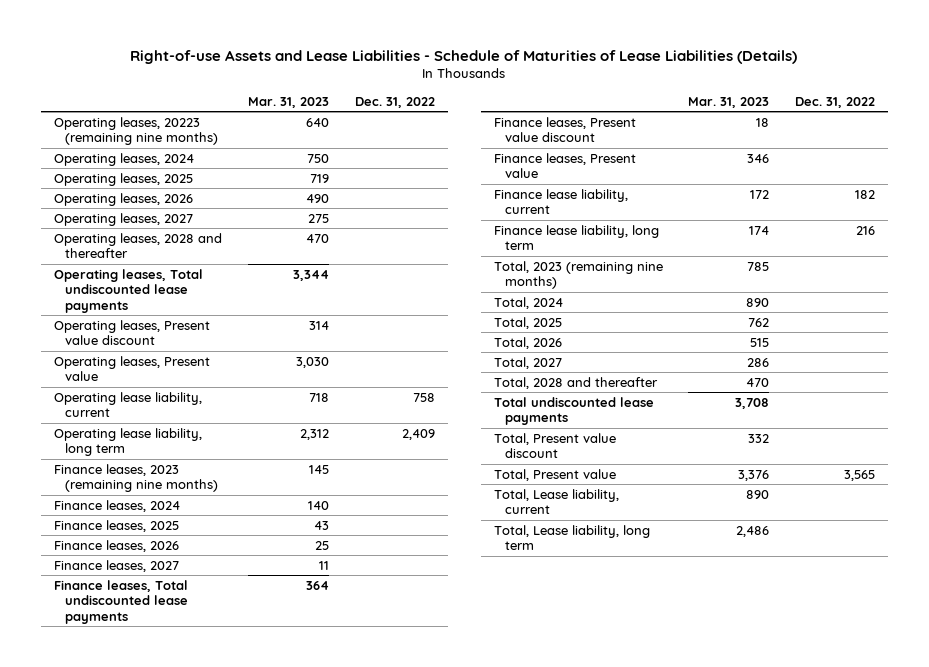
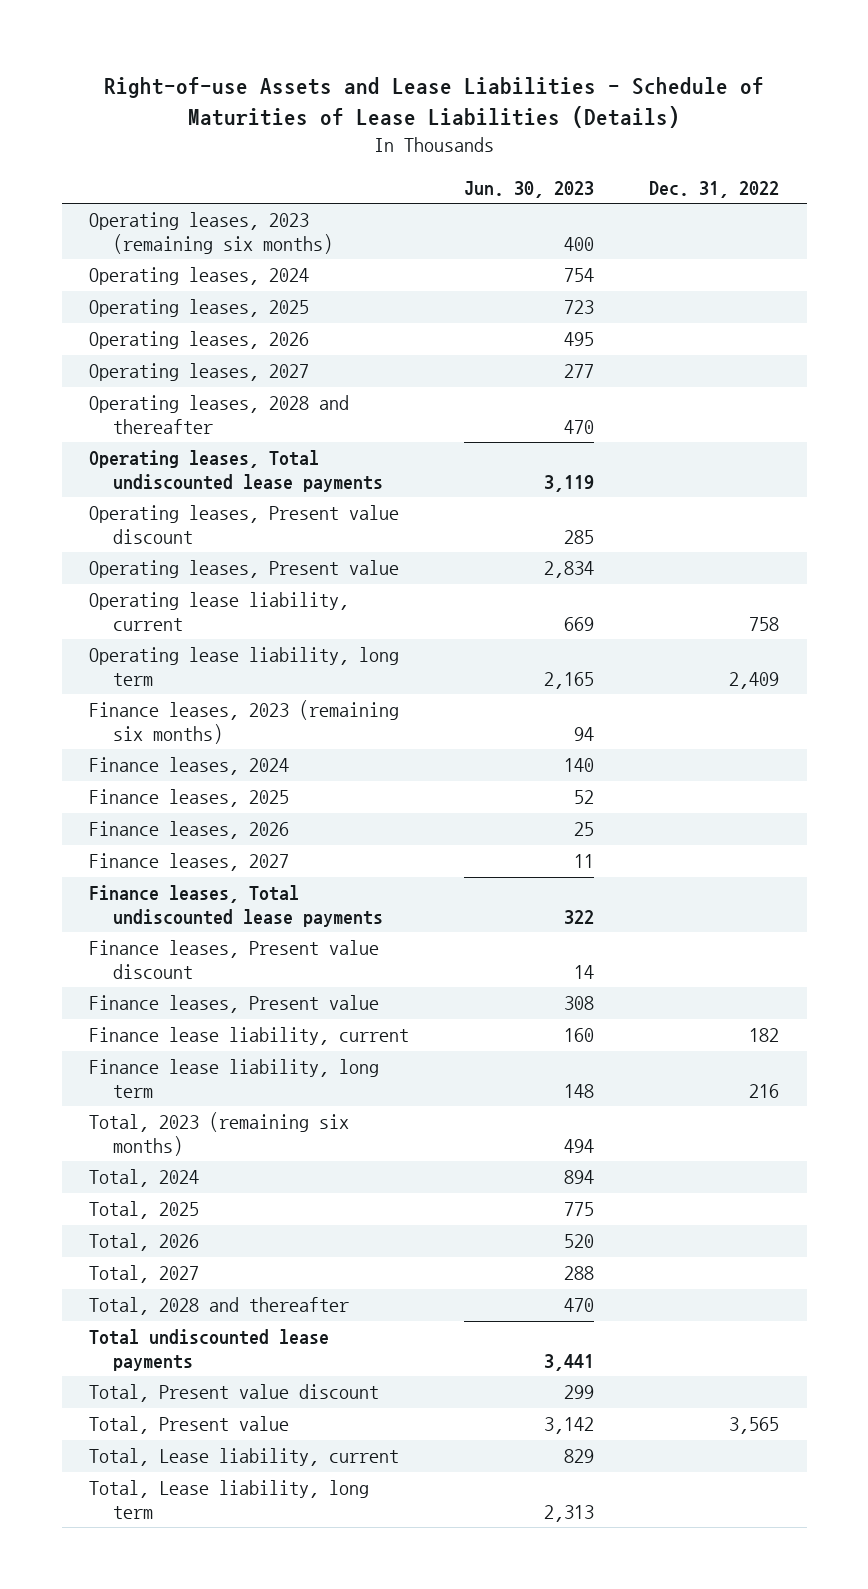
[248,96,330,108] Mar. 31, 2023 -> none
none -> [464,180,595,198] Jun. 30, 2023
[53,116,219,146] Operating leases, 20223 (remaining nine months) -> [89,212,333,254] Operating leases, 2023 (remaining six months)
[53,463,219,493] Finance leases, 2023 (remaining nine months) -> [89,700,400,744] Finance leases, 2023 (remaining six months)
[493,260,663,290] Total, 2023 (remaining nine months) -> [89,1112,350,1156] Total, 2023 (remaining six months)

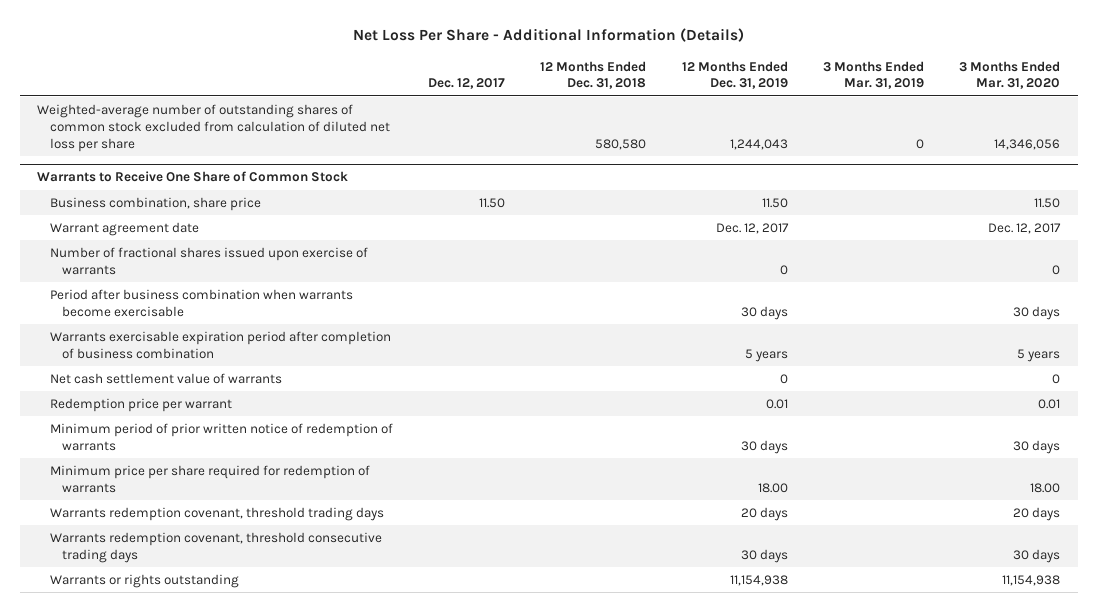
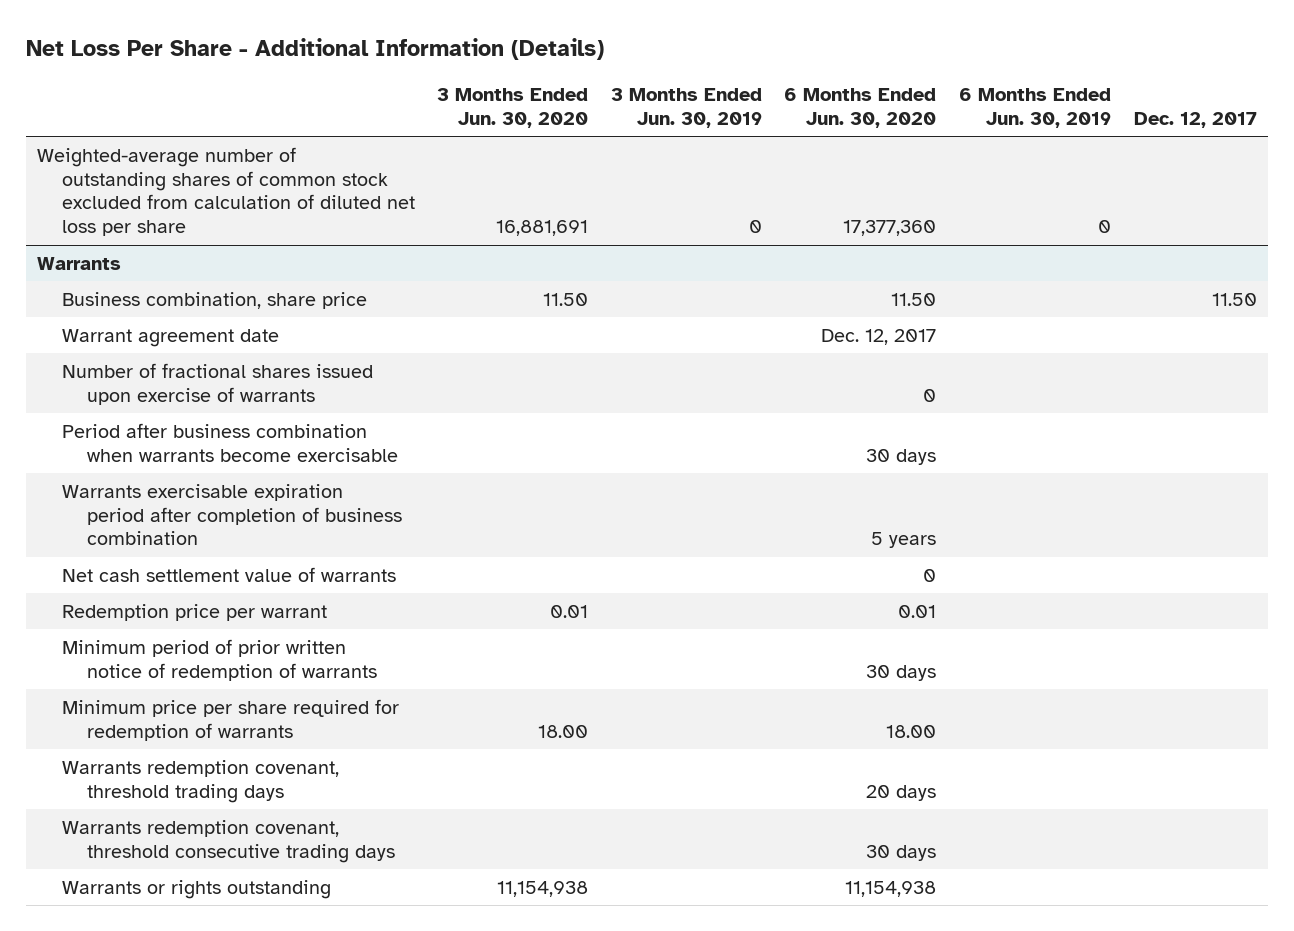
[540,60,647,90] 12 Months Ended Dec. 31, 2018 -> none
[681,60,788,90] 12 Months Ended Dec. 31, 2019 -> none
[823,60,925,90] 3 Months Ended Mar. 31, 2019 -> none
[959,60,1061,90] 3 Months Ended Mar. 31, 2020 -> none
none -> [437,87,589,128] 3 Months Ended Jun. 30, 2020
none -> [610,87,762,128] 3 Months Ended Jun. 30, 2019
none -> [784,87,937,128] 6 Months Ended Jun. 30, 2020
none -> [958,87,1111,128] 6 Months Ended Jun. 30, 2019
[37,171,349,183] Warrants to Receive One Share of Common Stock -> [37,256,122,270] Warrants

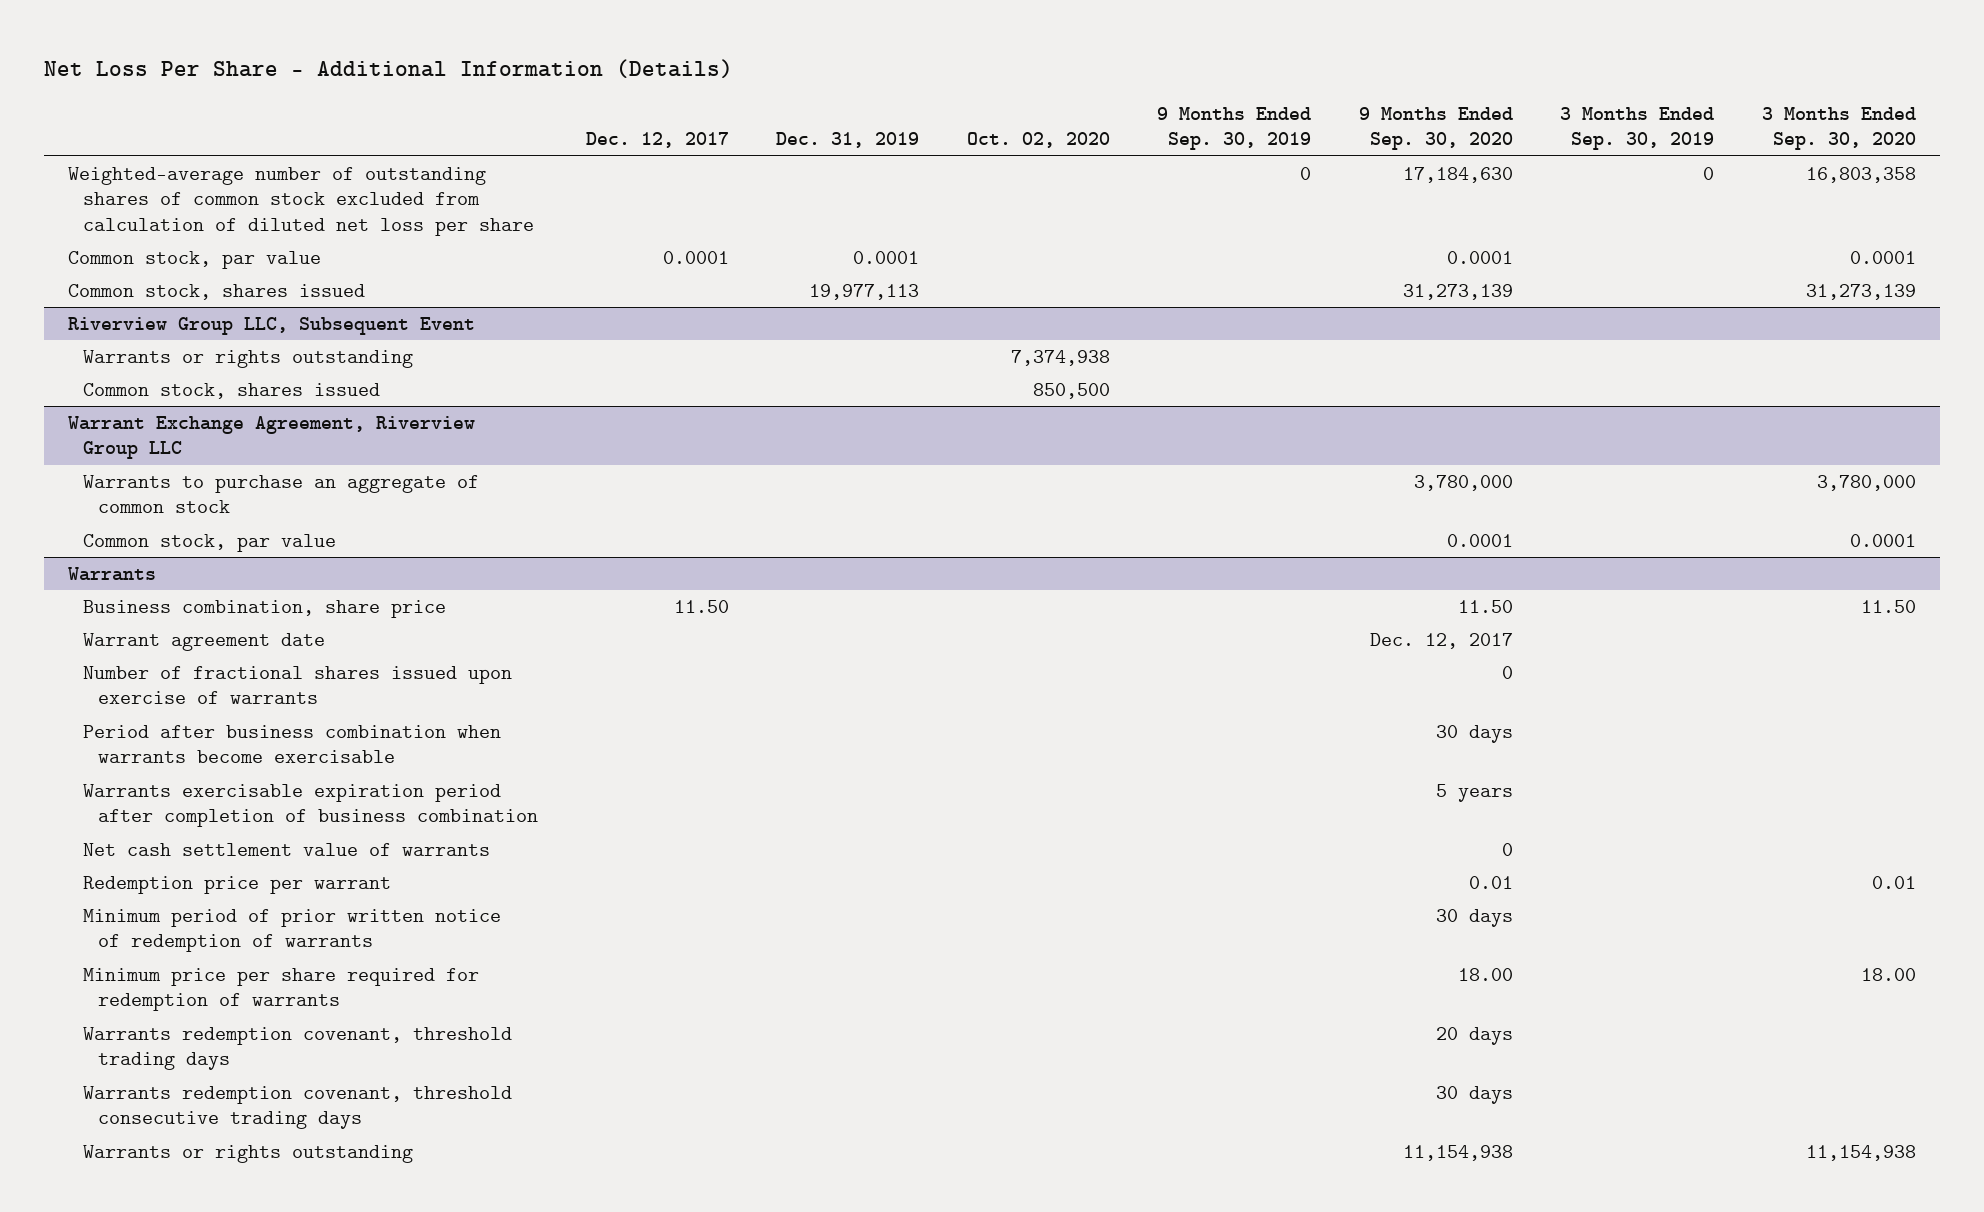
[437,87,589,128] 3 Months Ended Jun. 30, 2020 -> none
[610,87,762,128] 3 Months Ended Jun. 30, 2019 -> none
[784,87,937,128] 6 Months Ended Jun. 30, 2020 -> none
[958,87,1111,128] 6 Months Ended Jun. 30, 2019 -> none
none -> [776,132,920,149] Dec. 31, 2019
none -> [966,132,1110,149] Oct. 02, 2020
none -> [1157,106,1312,151] 9 Months Ended Sep. 30, 2019
none -> [1358,106,1513,151] 9 Months Ended Sep. 30, 2020
none -> [1560,106,1715,151] 3 Months Ended Sep. 30, 2019
none -> [1761,106,1916,151] 3 Months Ended Sep. 30, 2020
none -> [68,250,322,269] Common stock, par value
none -> [68,283,366,300] Common stock, shares issued
none -> [68,316,476,335] Riverview Group LLC, Subsequent Event
none -> [83,349,414,368] Warrants or rights outstanding
none -> [83,382,381,399] Common stock, shares issued
none -> [68,415,476,460] Warrant Exchange Agreement, Riverview Group LLC
none -> [83,474,480,514] Warrants to purchase an aggregate of common stock
none -> [83,533,337,552] Common stock, par value

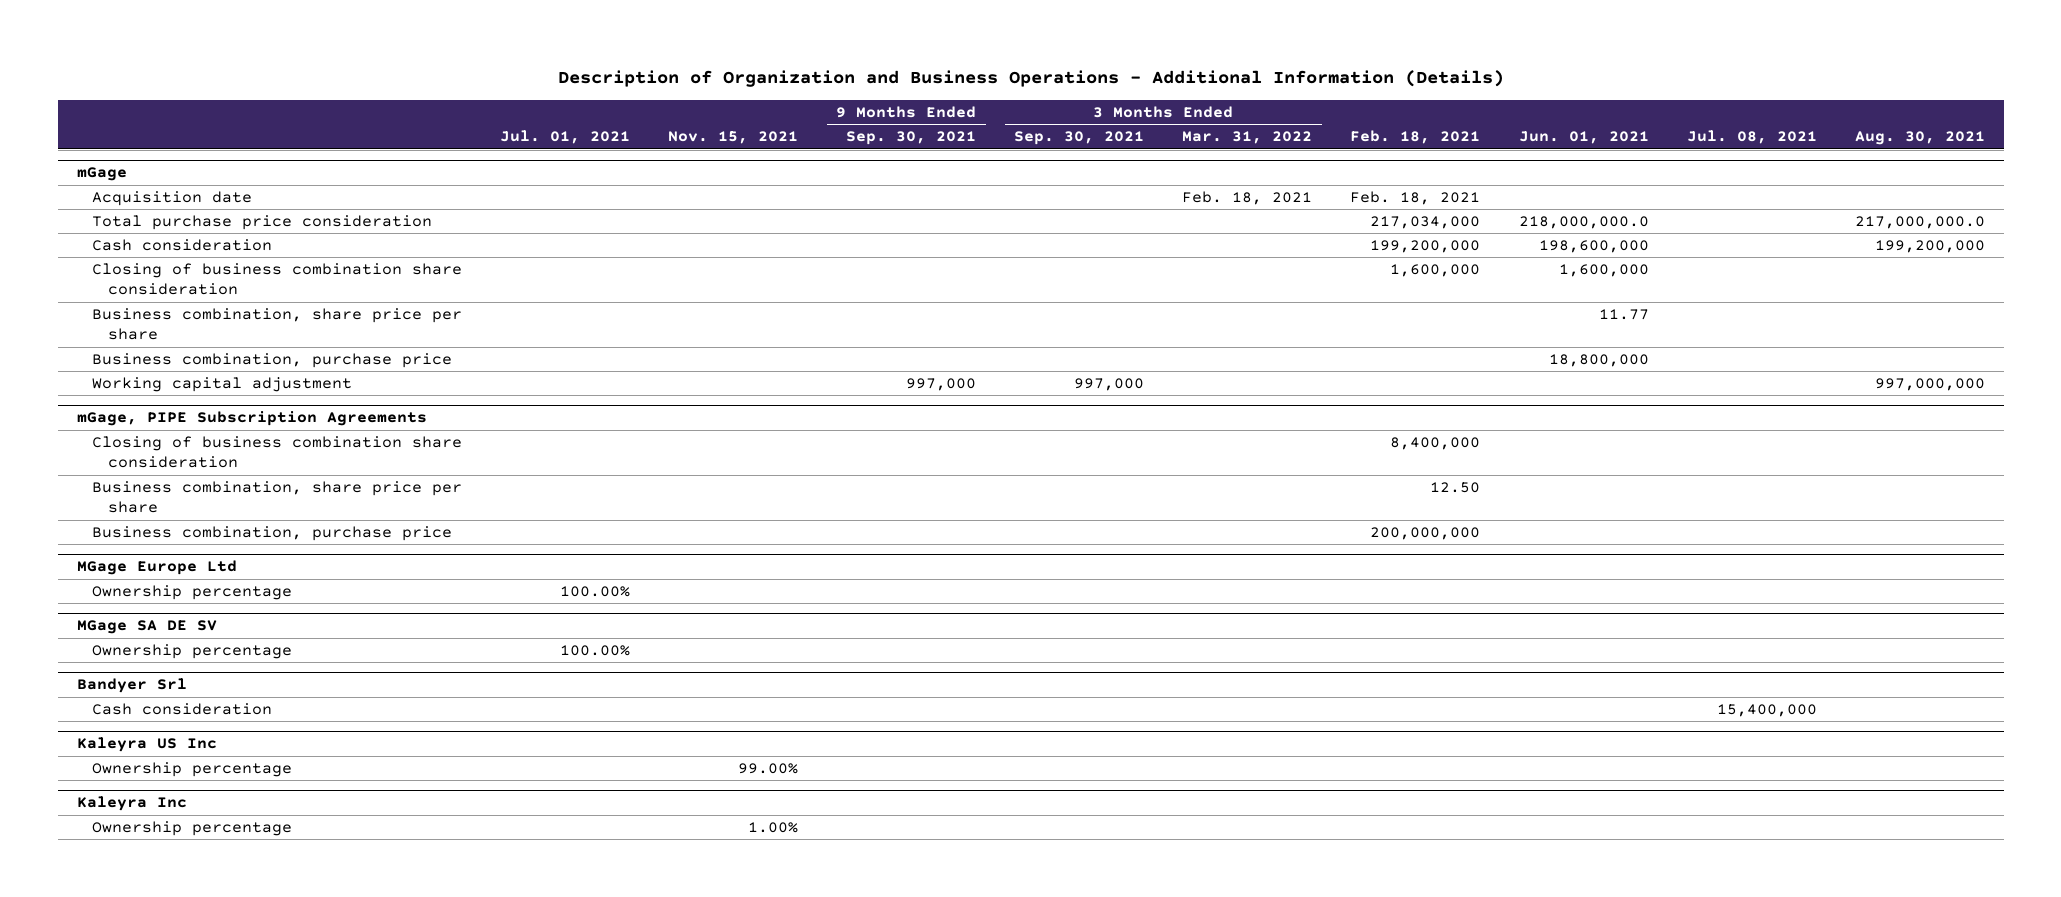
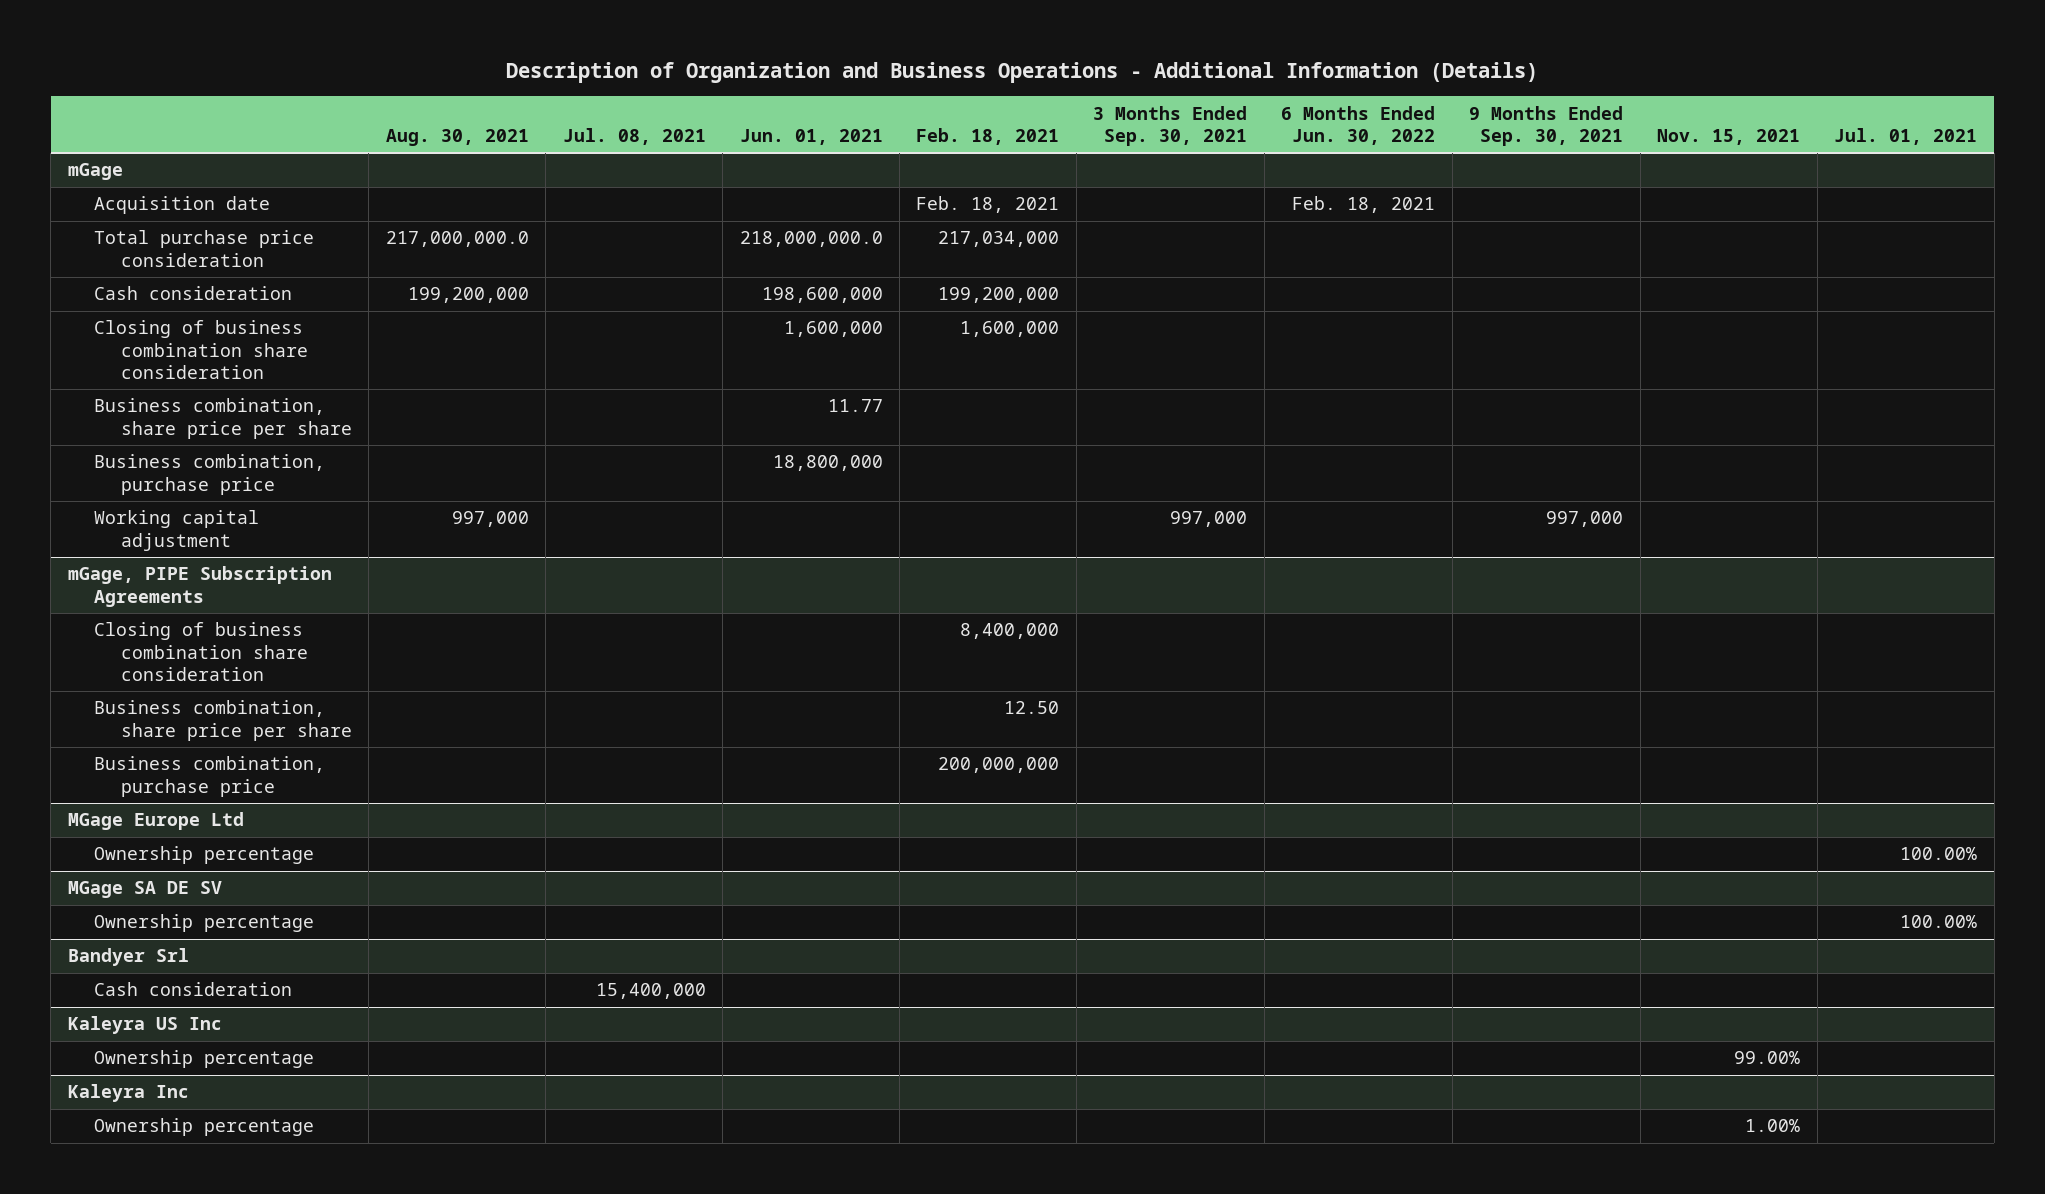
[1182,131,1313,145] Mar. 31, 2022 -> none
none -> [1281,105,1436,145] 6 Months Ended Jun. 30, 2022
[1874,378,1985,392] 997,000,000 -> [451,511,529,528] 997,000

